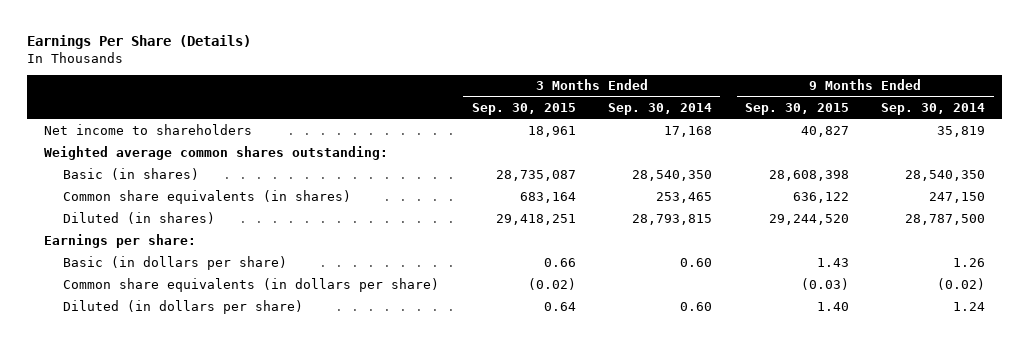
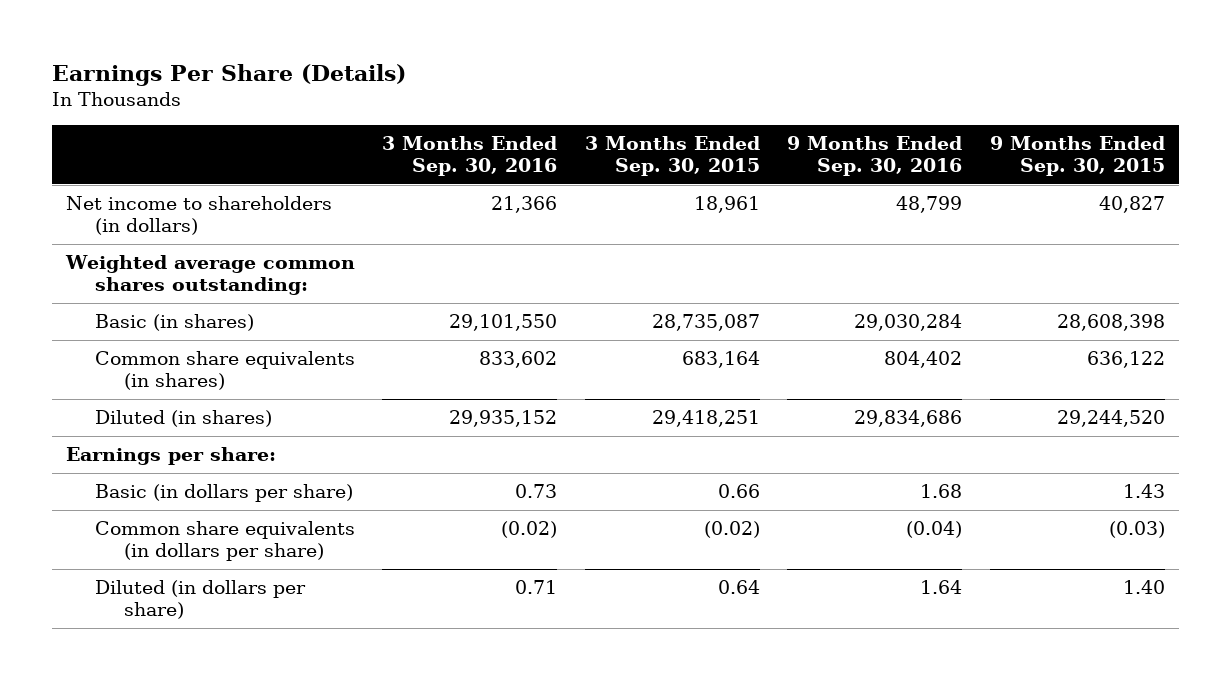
[608,103,713,116] Sep. 30, 2014 -> none
[881,103,986,116] Sep. 30, 2014 -> none
none -> [382,135,558,177] 3 Months Ended Sep. 30, 2016
none -> [787,135,963,177] 9 Months Ended Sep. 30, 2016
[43,124,252,136] Net income to shareholders -> [66,196,333,236] Net income to shareholders (in dollars)

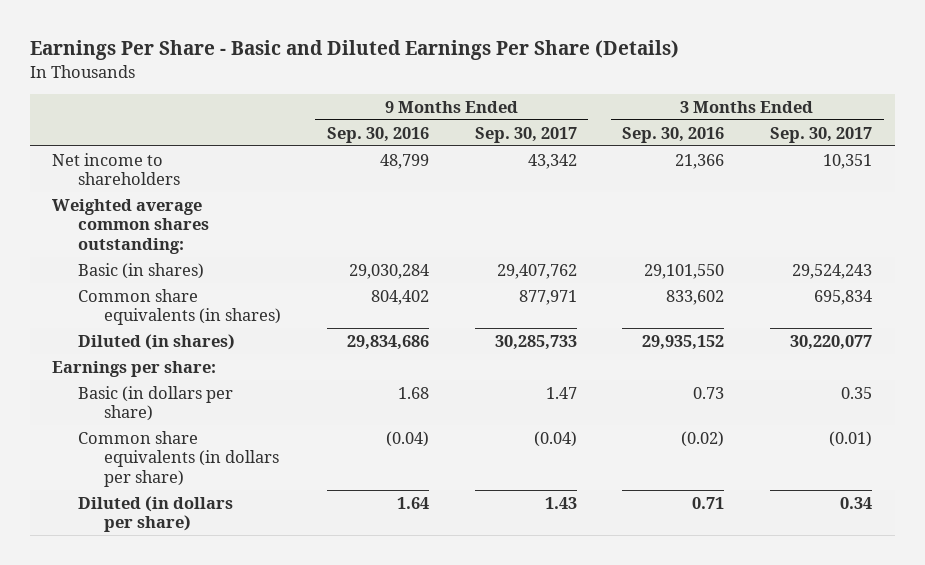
[52,64,407,87] Earnings Per Share (Details) -> [29,40,679,61] Earnings Per Share - Basic and Diluted Earnings Per Share (Details)
[584,135,760,177] 3 Months Ended Sep. 30, 2015 -> none
[989,135,1165,177] 9 Months Ended Sep. 30, 2015 -> none
none -> [474,126,577,143] Sep. 30, 2017
none -> [770,126,873,143] Sep. 30, 2017
[66,196,333,236] Net income to shareholders (in dollars) -> [52,152,181,186] Net income to shareholders

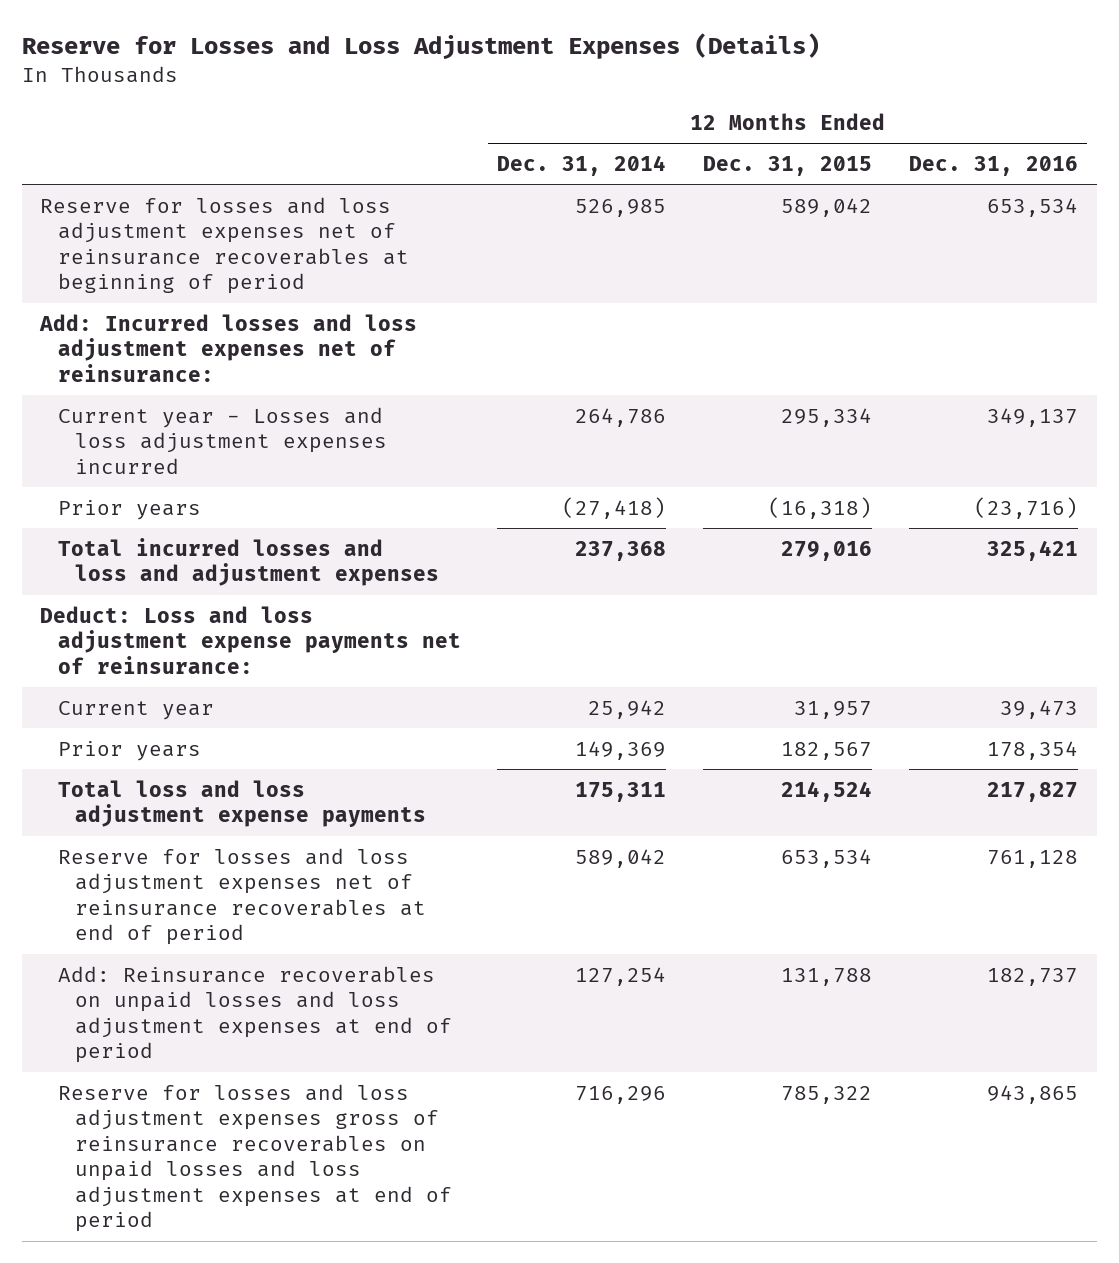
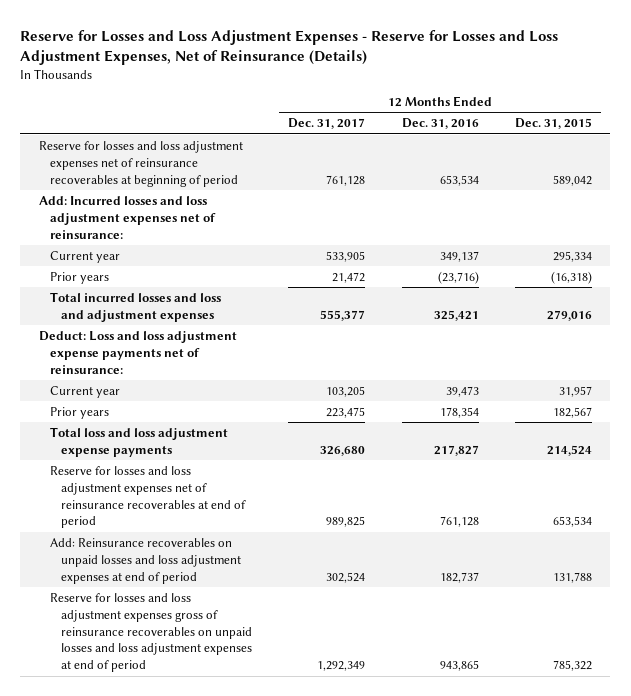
[22,32,821,60] Reserve for Losses and Loss Adjustment Expenses (Details) -> [20,29,559,65] Reserve for Losses and Loss Adjustment Expenses - Reserve for Losses and Loss Adjustment Expenses, Net of Reinsurance (Details)
[497,154,667,176] Dec. 31, 2014 -> none
none -> [288,118,366,130] Dec. 31, 2017
[57,406,387,474] Current year - Losses and loss adjustment expenses incurred -> [49,250,120,263] Current year

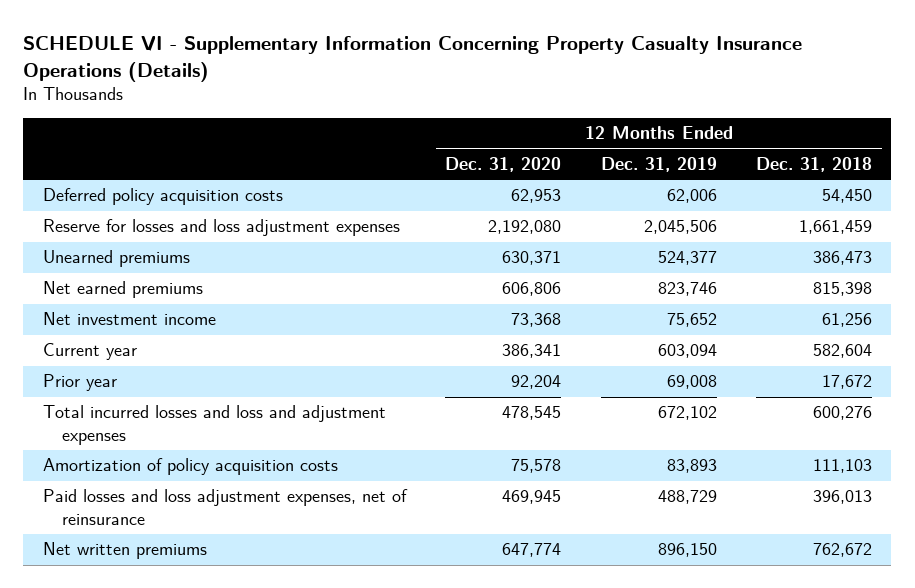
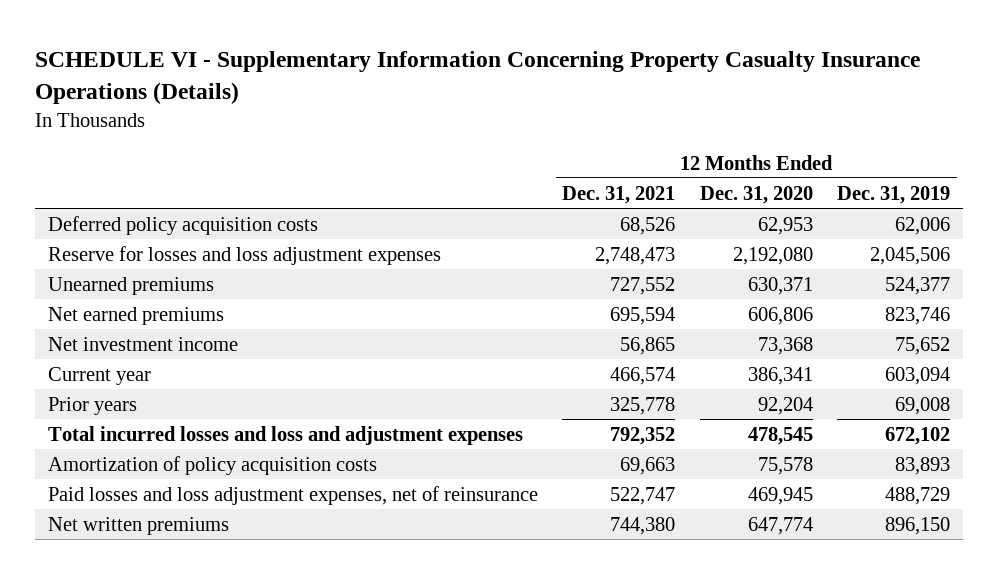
[755,156,872,172] Dec. 31, 2018 -> none
none -> [562,185,676,204] Dec. 31, 2021
[43,374,118,392] Prior year -> [47,396,137,415] Prior years

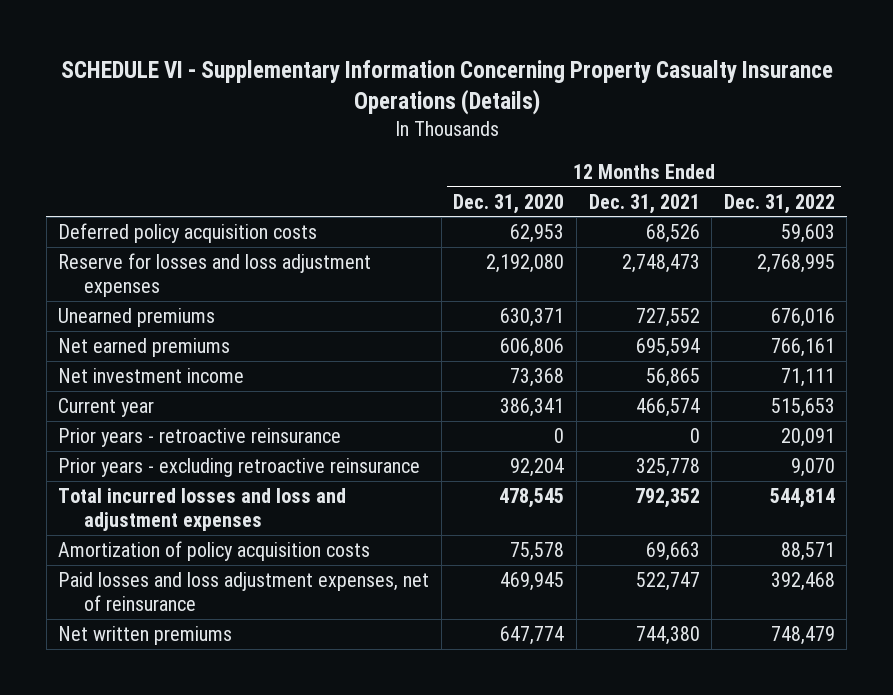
[837,185,951,204] Dec. 31, 2019 -> none
none -> [723,193,835,214] Dec. 31, 2022
none -> [58,428,342,448] Prior years - retroactive reinsurance
[47,396,137,415] Prior years -> [58,458,421,478] Prior years - excluding retroactive reinsurance

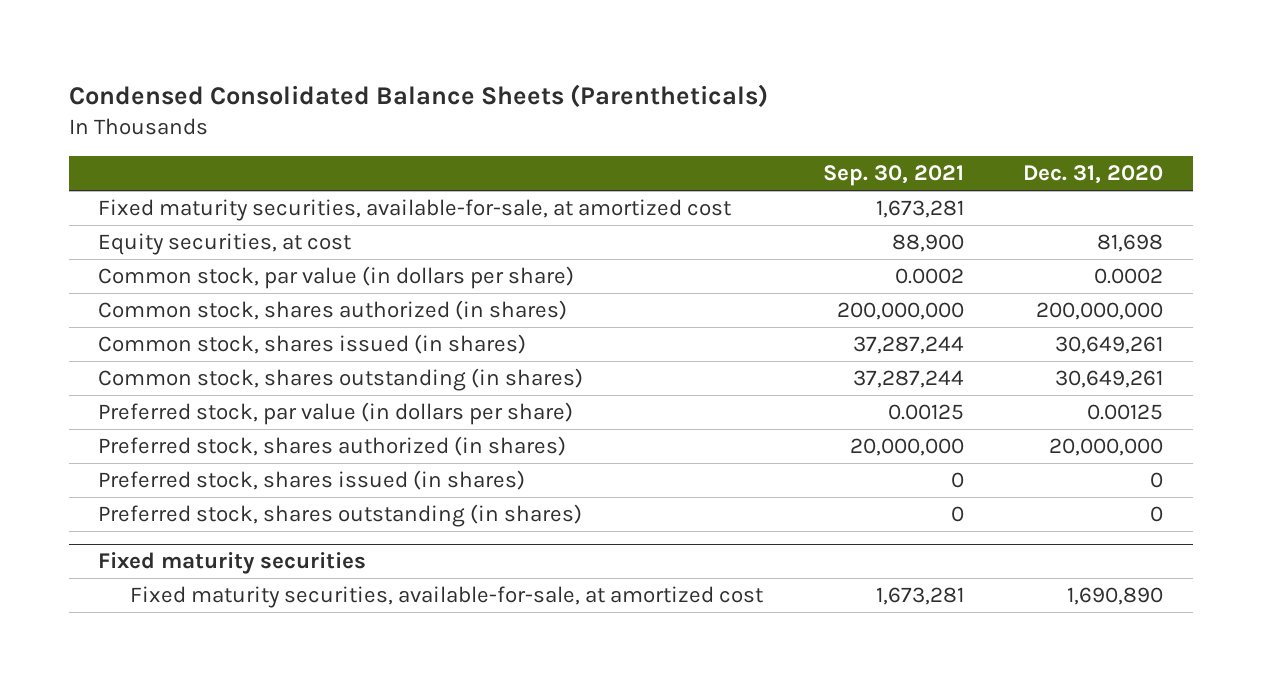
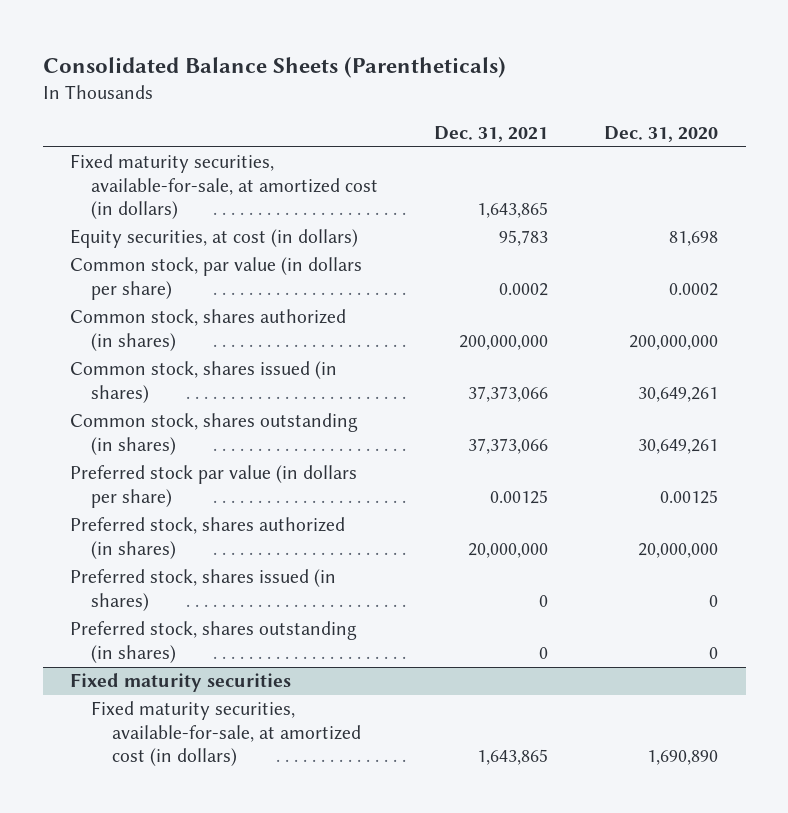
[68,83,768,108] Condensed Consolidated Balance Sheets (Parentheticals) -> [42,56,506,78] Consolidated Balance Sheets (Parentheticals)
[822,165,964,187] Sep. 30, 2021 -> none
none -> [434,125,549,142] Dec. 31, 2021
[98,199,732,222] Fixed maturity securities, available-for-sale, at amortized cost -> [70,154,379,220] Fixed maturity securities, available-for-sale, at amortized cost (in dollars)
[98,233,352,256] Equity securities, at cost -> [70,229,359,249] Equity securities, at cost (in dollars)
[98,402,574,426] Preferred stock, par value (in dollars per share) -> [70,465,358,508] Preferred stock par value (in dollars per share)
[130,586,764,609] Fixed maturity securities, available-for-sale, at amortized cost -> [91,701,362,767] Fixed maturity securities, available-for-sale, at amortized cost (in dollars)

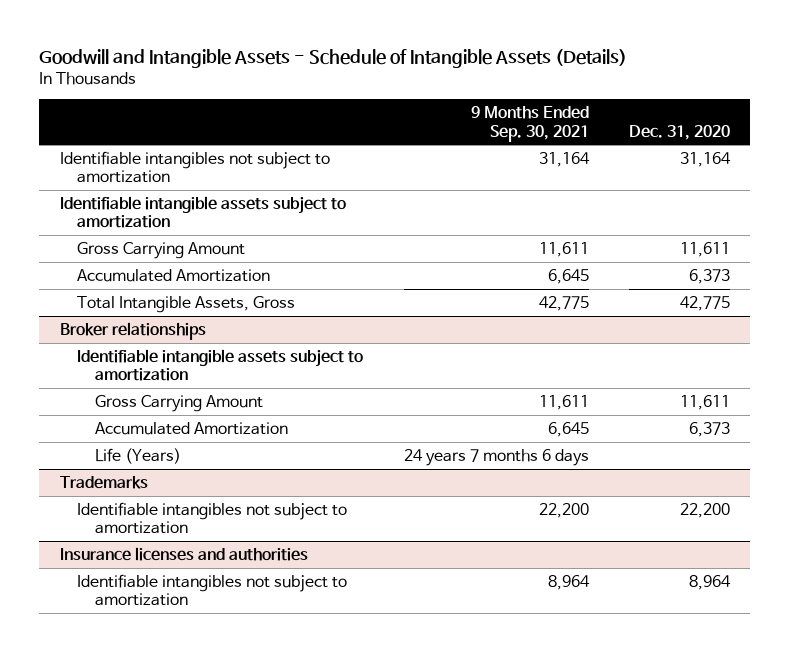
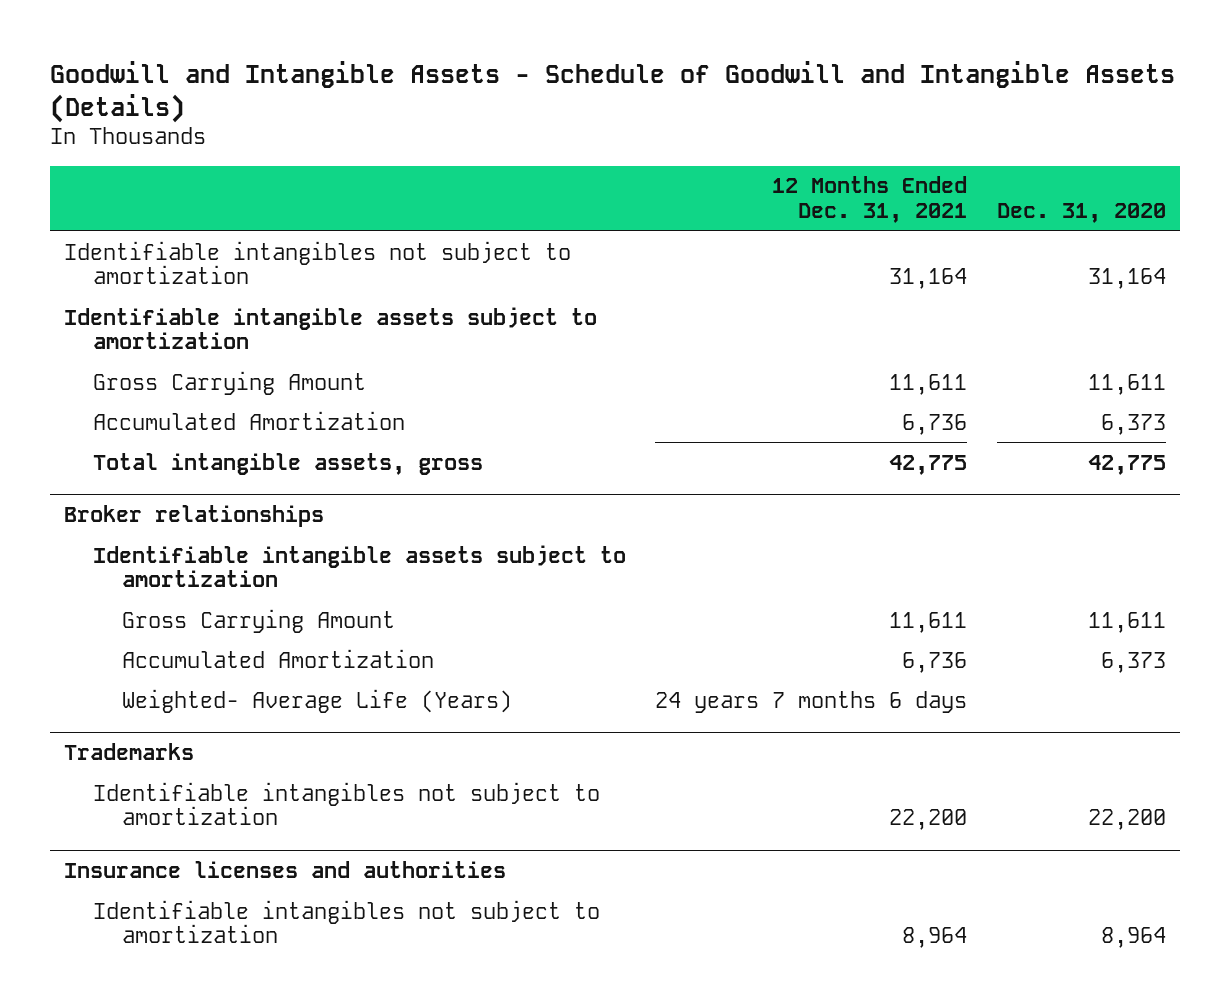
[39,49,628,69] Goodwill and Intangible Assets - Schedule of Intangible Assets (Details) -> [49,60,1175,123] Goodwill and Intangible Assets - Schedule of Goodwill and Intangible Assets (Details)
[470,106,589,142] 9 Months Ended Sep. 30, 2021 -> none
none -> [772,176,968,224] 12 Months Ended Dec. 31, 2021
[77,295,296,313] Total Intangible Assets, Gross -> [93,452,484,475] Total intangible assets, gross
[94,447,181,464] Life (Years) -> [122,688,513,713] Weighted- Average Life (Years)

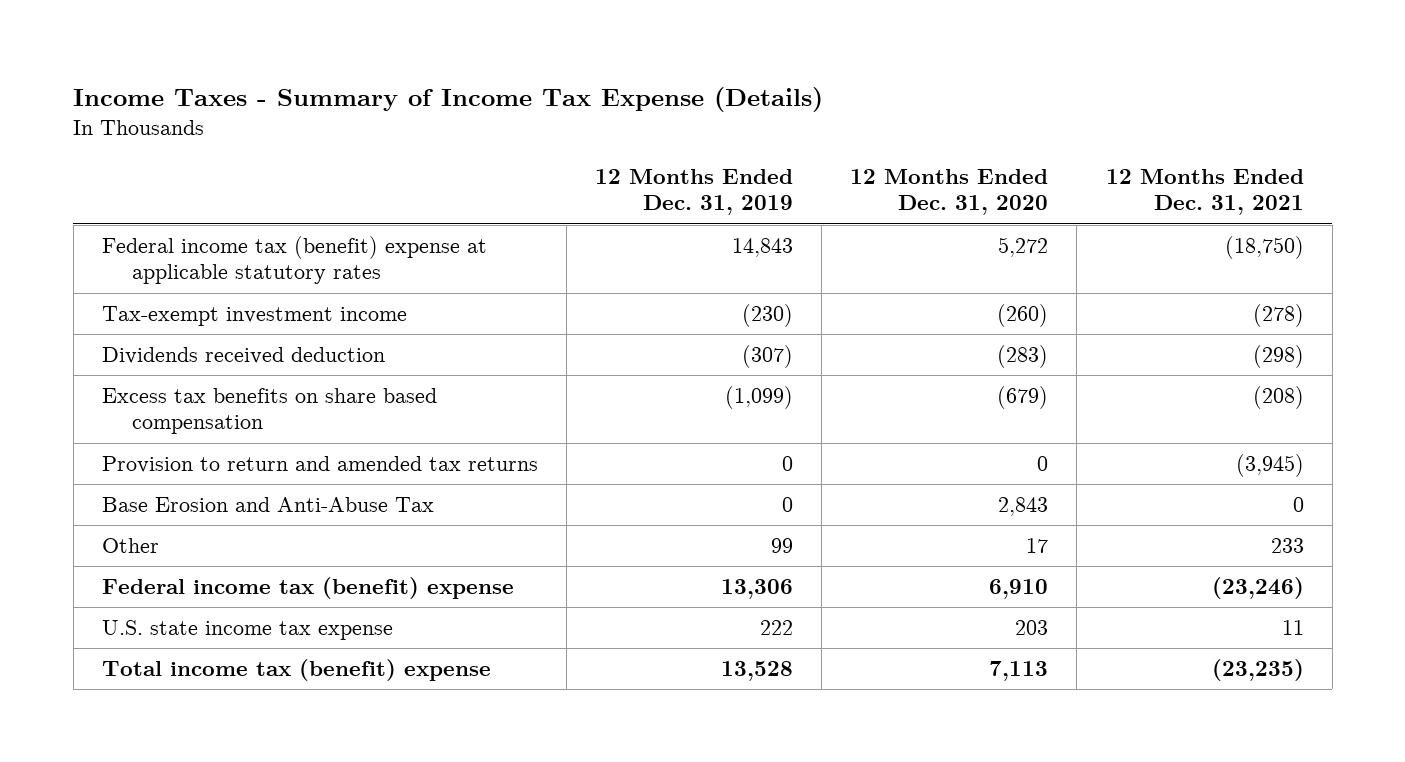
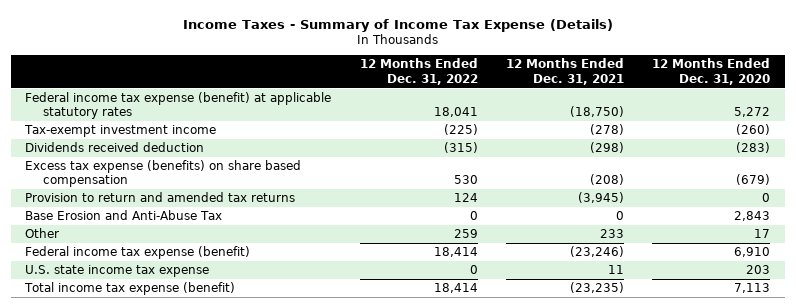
[594,169,793,216] 12 Months Ended Dec. 31, 2019 -> none
none -> [359,58,478,85] 12 Months Ended Dec. 31, 2022
[101,236,487,285] Federal income tax (benefit) expense at applicable statutory rates -> [25,92,332,120] Federal income tax expense (benefit) at applicable statutory rates
[101,388,437,435] Excess tax benefits on share based compensation -> [25,160,302,188] Excess tax expense (benefits) on share based compensation
[101,577,514,600] Federal income tax (benefit) expense -> [25,246,251,260] Federal income tax expense (benefit)
[101,659,491,682] Total income tax (benefit) expense -> [24,282,236,296] Total income tax expense (benefit)

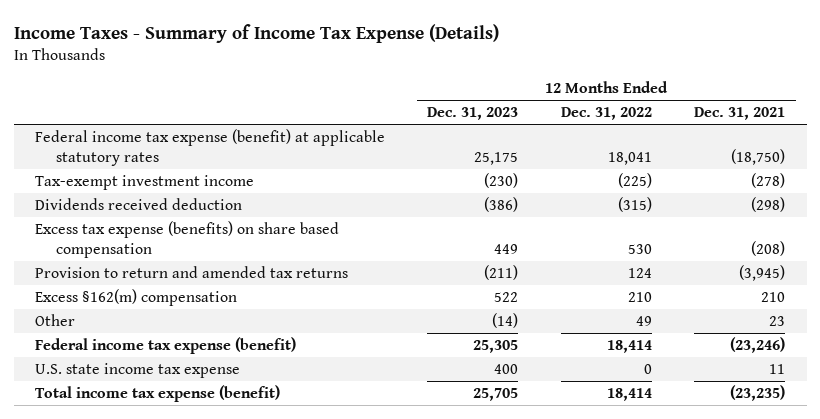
[652,58,771,85] 12 Months Ended Dec. 31, 2020 -> none
none -> [427,107,519,121] Dec. 31, 2023
[25,210,223,221] Base Erosion and Anti-Abuse Tax -> none
none -> [34,289,237,307] Excess §162(m) compensation
[453,229,478,239] 259 -> [635,316,652,327] 49
[600,229,625,239] 233 -> [769,316,786,327] 23

